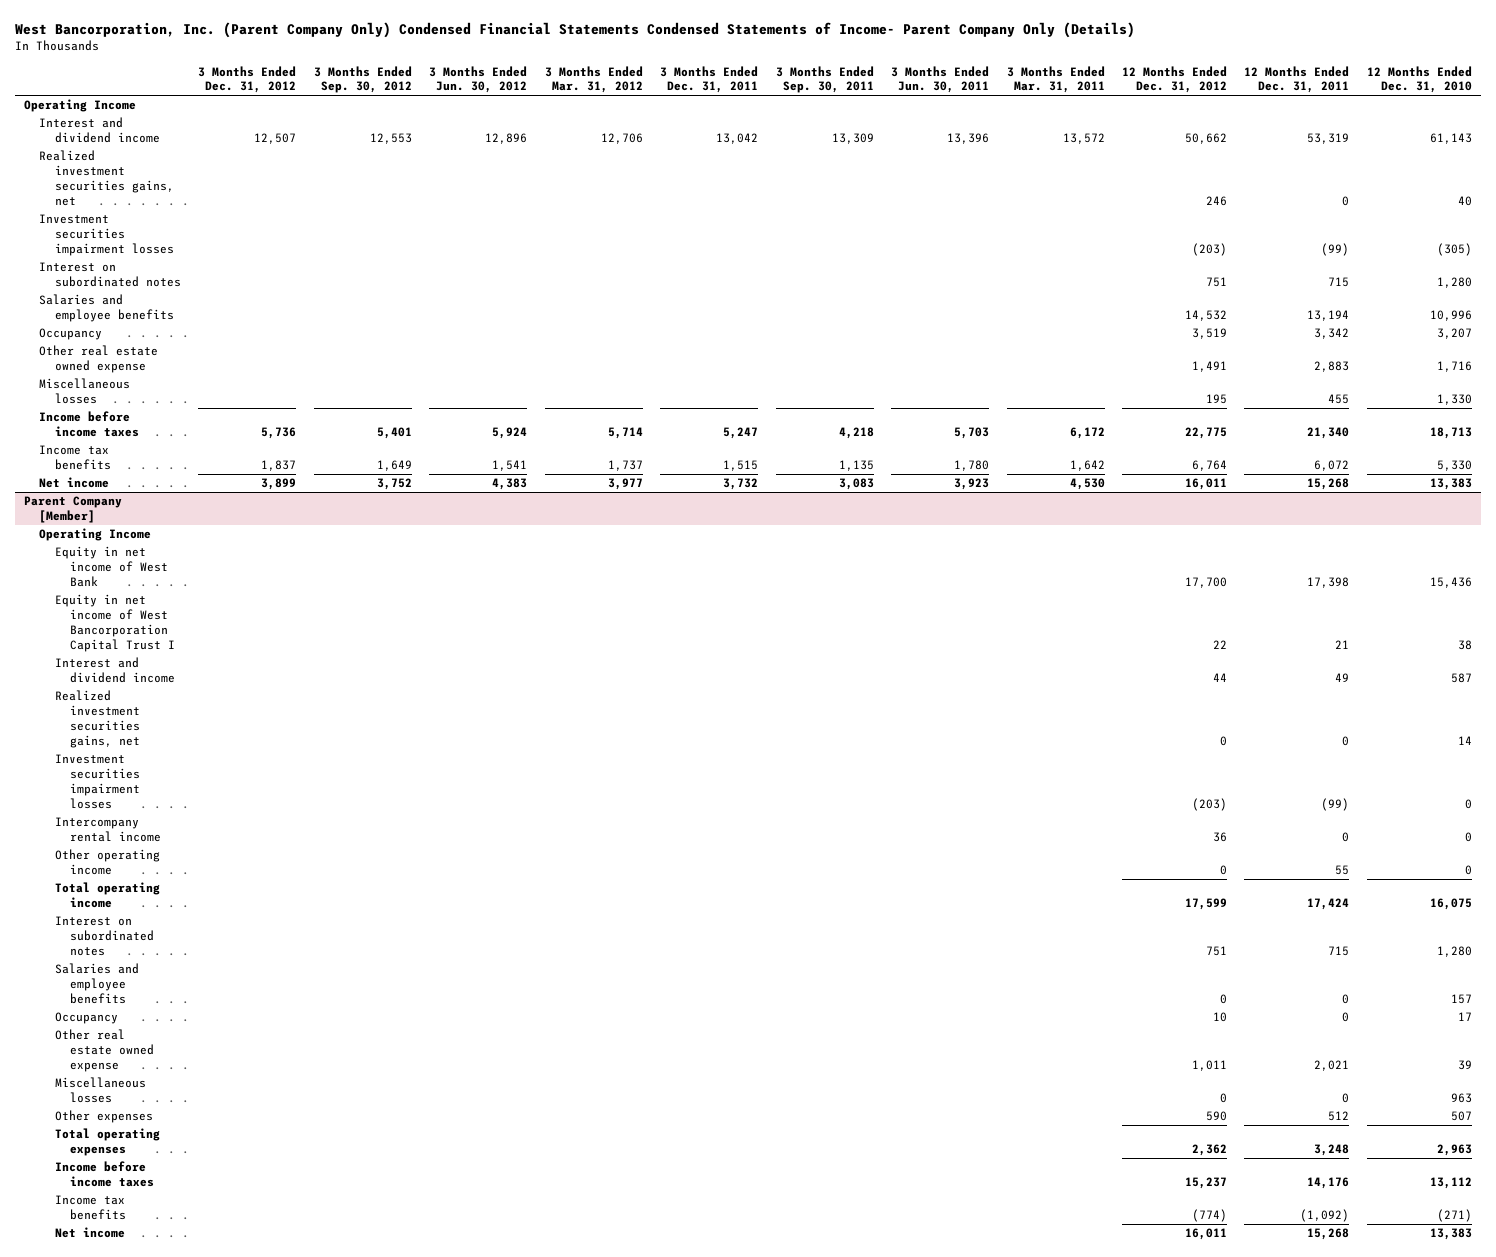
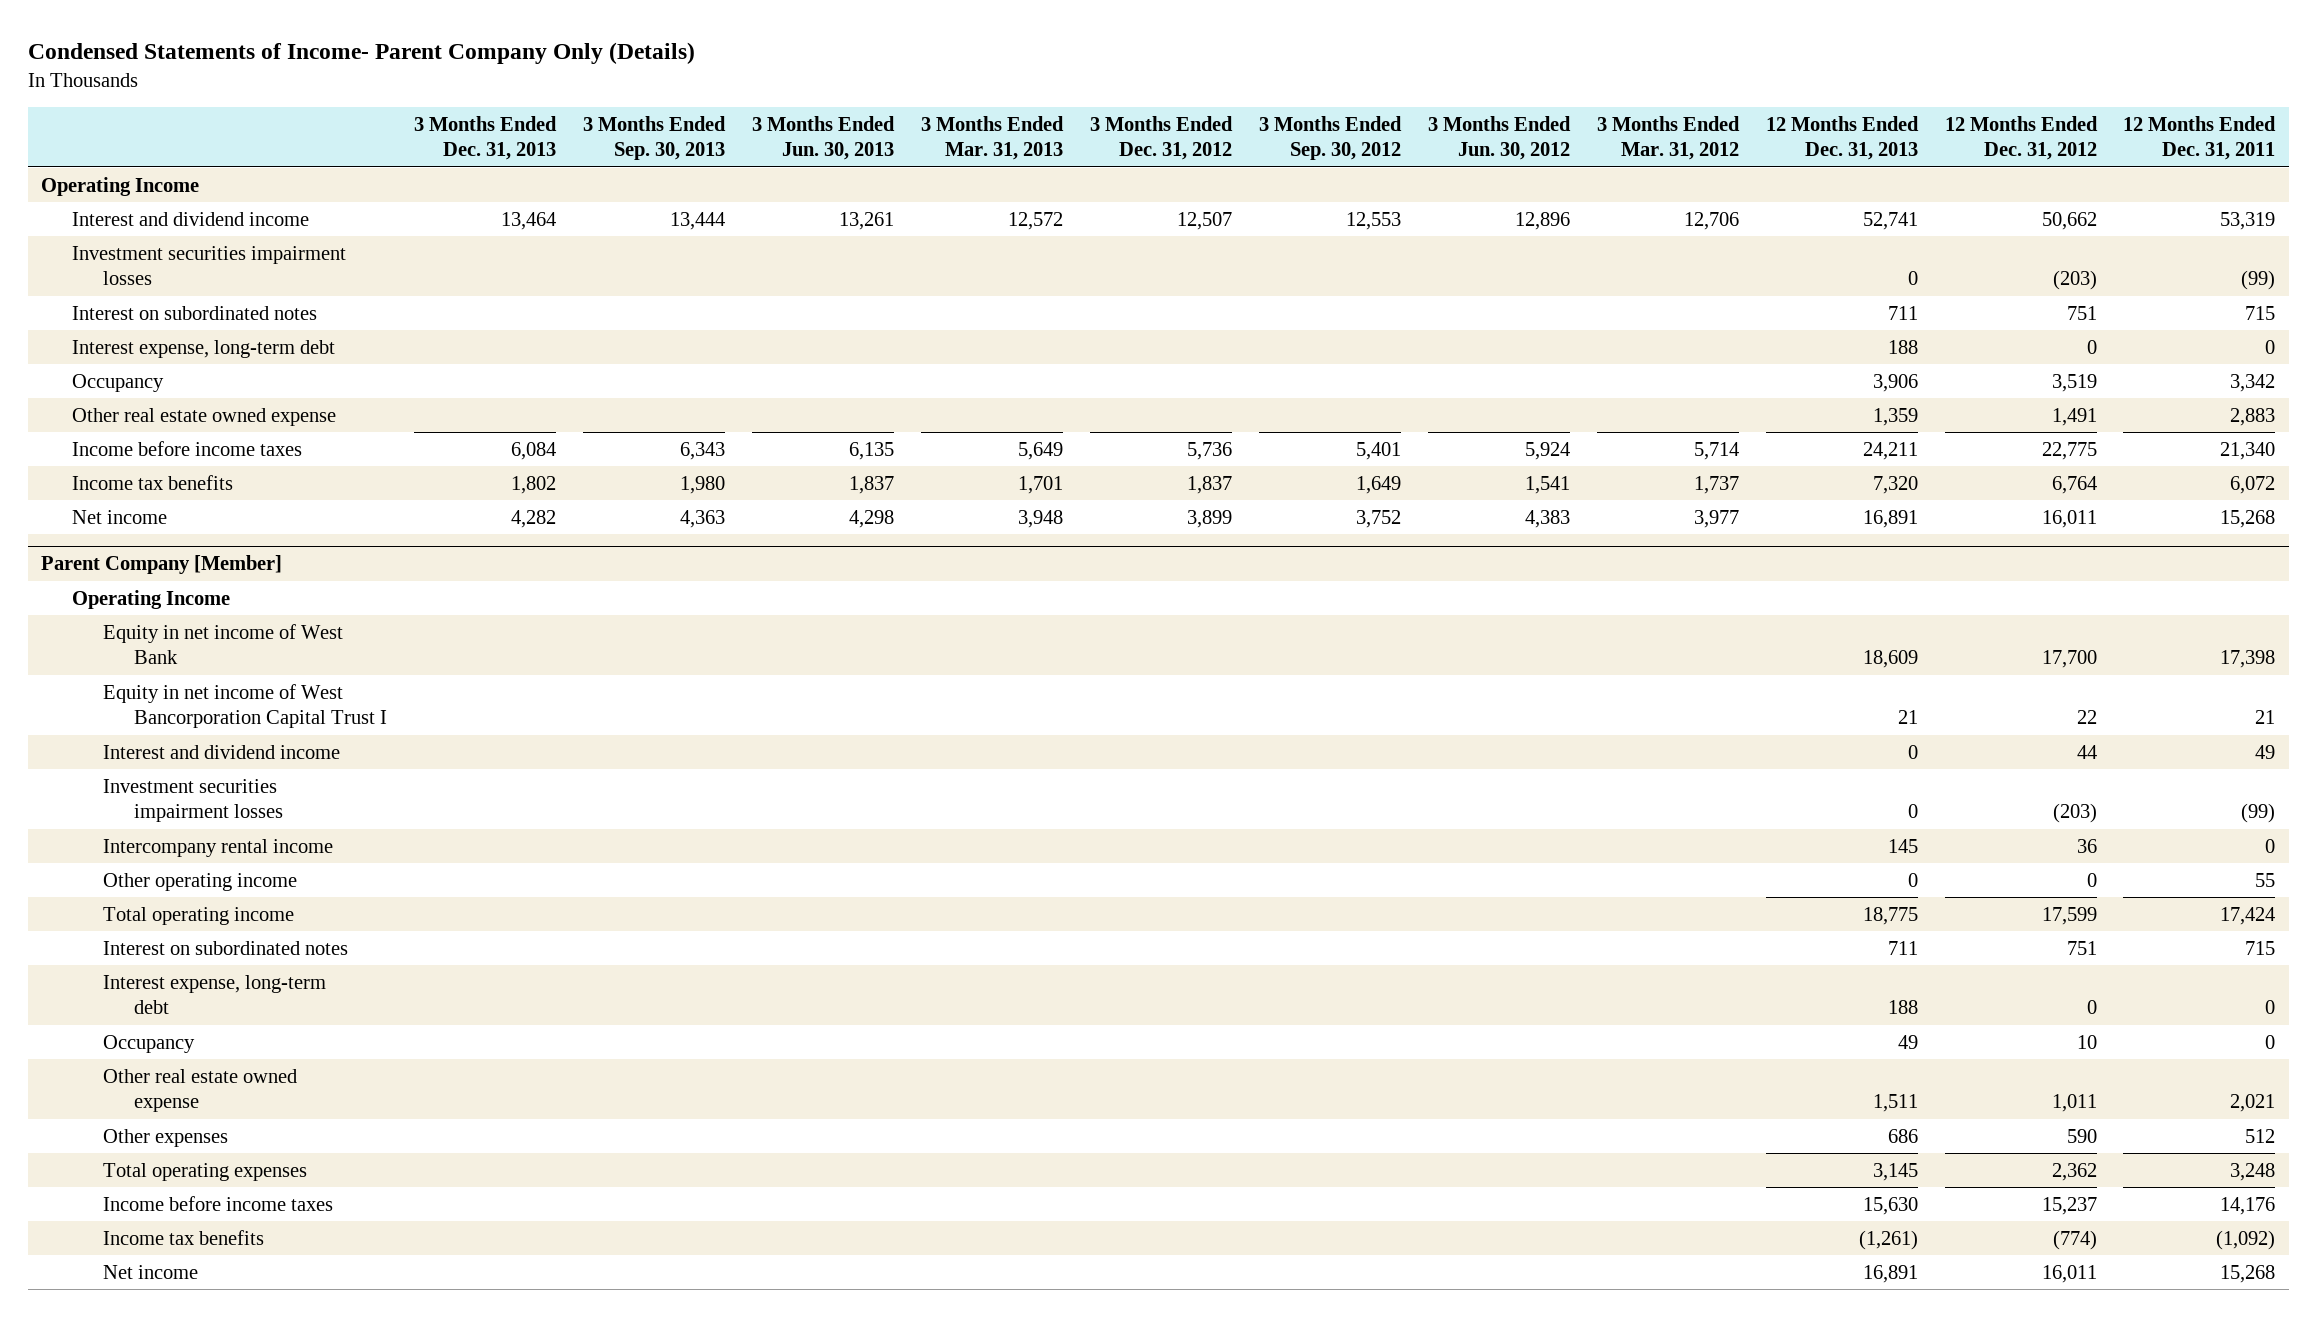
[14,21,1135,38] West Bancorporation, Inc. (Parent Company Only) Condensed Financial Statements Condensed Statements of Income- Parent Company Only (Details) -> [27,42,695,65] Condensed Statements of Income- Parent Company Only (Details)
[660,65,759,94] 3 Months Ended Dec. 31, 2011 -> none
[775,65,874,94] 3 Months Ended Sep. 30, 2011 -> none
[891,65,990,94] 3 Months Ended Jun. 30, 2011 -> none
[1006,65,1105,94] 3 Months Ended Mar. 31, 2011 -> none
[1366,65,1472,94] 12 Months Ended Dec. 31, 2010 -> none
none -> [414,115,558,161] 3 Months Ended Dec. 31, 2013
none -> [583,115,727,161] 3 Months Ended Sep. 30, 2013
none -> [752,115,896,161] 3 Months Ended Jun. 30, 2013
none -> [921,115,1065,161] 3 Months Ended Mar. 31, 2013
none -> [1765,115,1919,161] 12 Months Ended Dec. 31, 2013
[39,150,174,206] Realized investment securities gains, net -> none
[39,294,174,323] Salaries and employee benefits -> none
none -> [72,339,336,358] Interest expense, long-term debt
[39,378,131,405] Miscellaneous losses -> none
[54,690,141,748] Realized investment securities gains, net -> none
[54,963,139,1004] Salaries and employee benefits -> none
none -> [103,974,327,1014] Interest expense, long-term debt
[54,1077,146,1104] Miscellaneous losses -> none

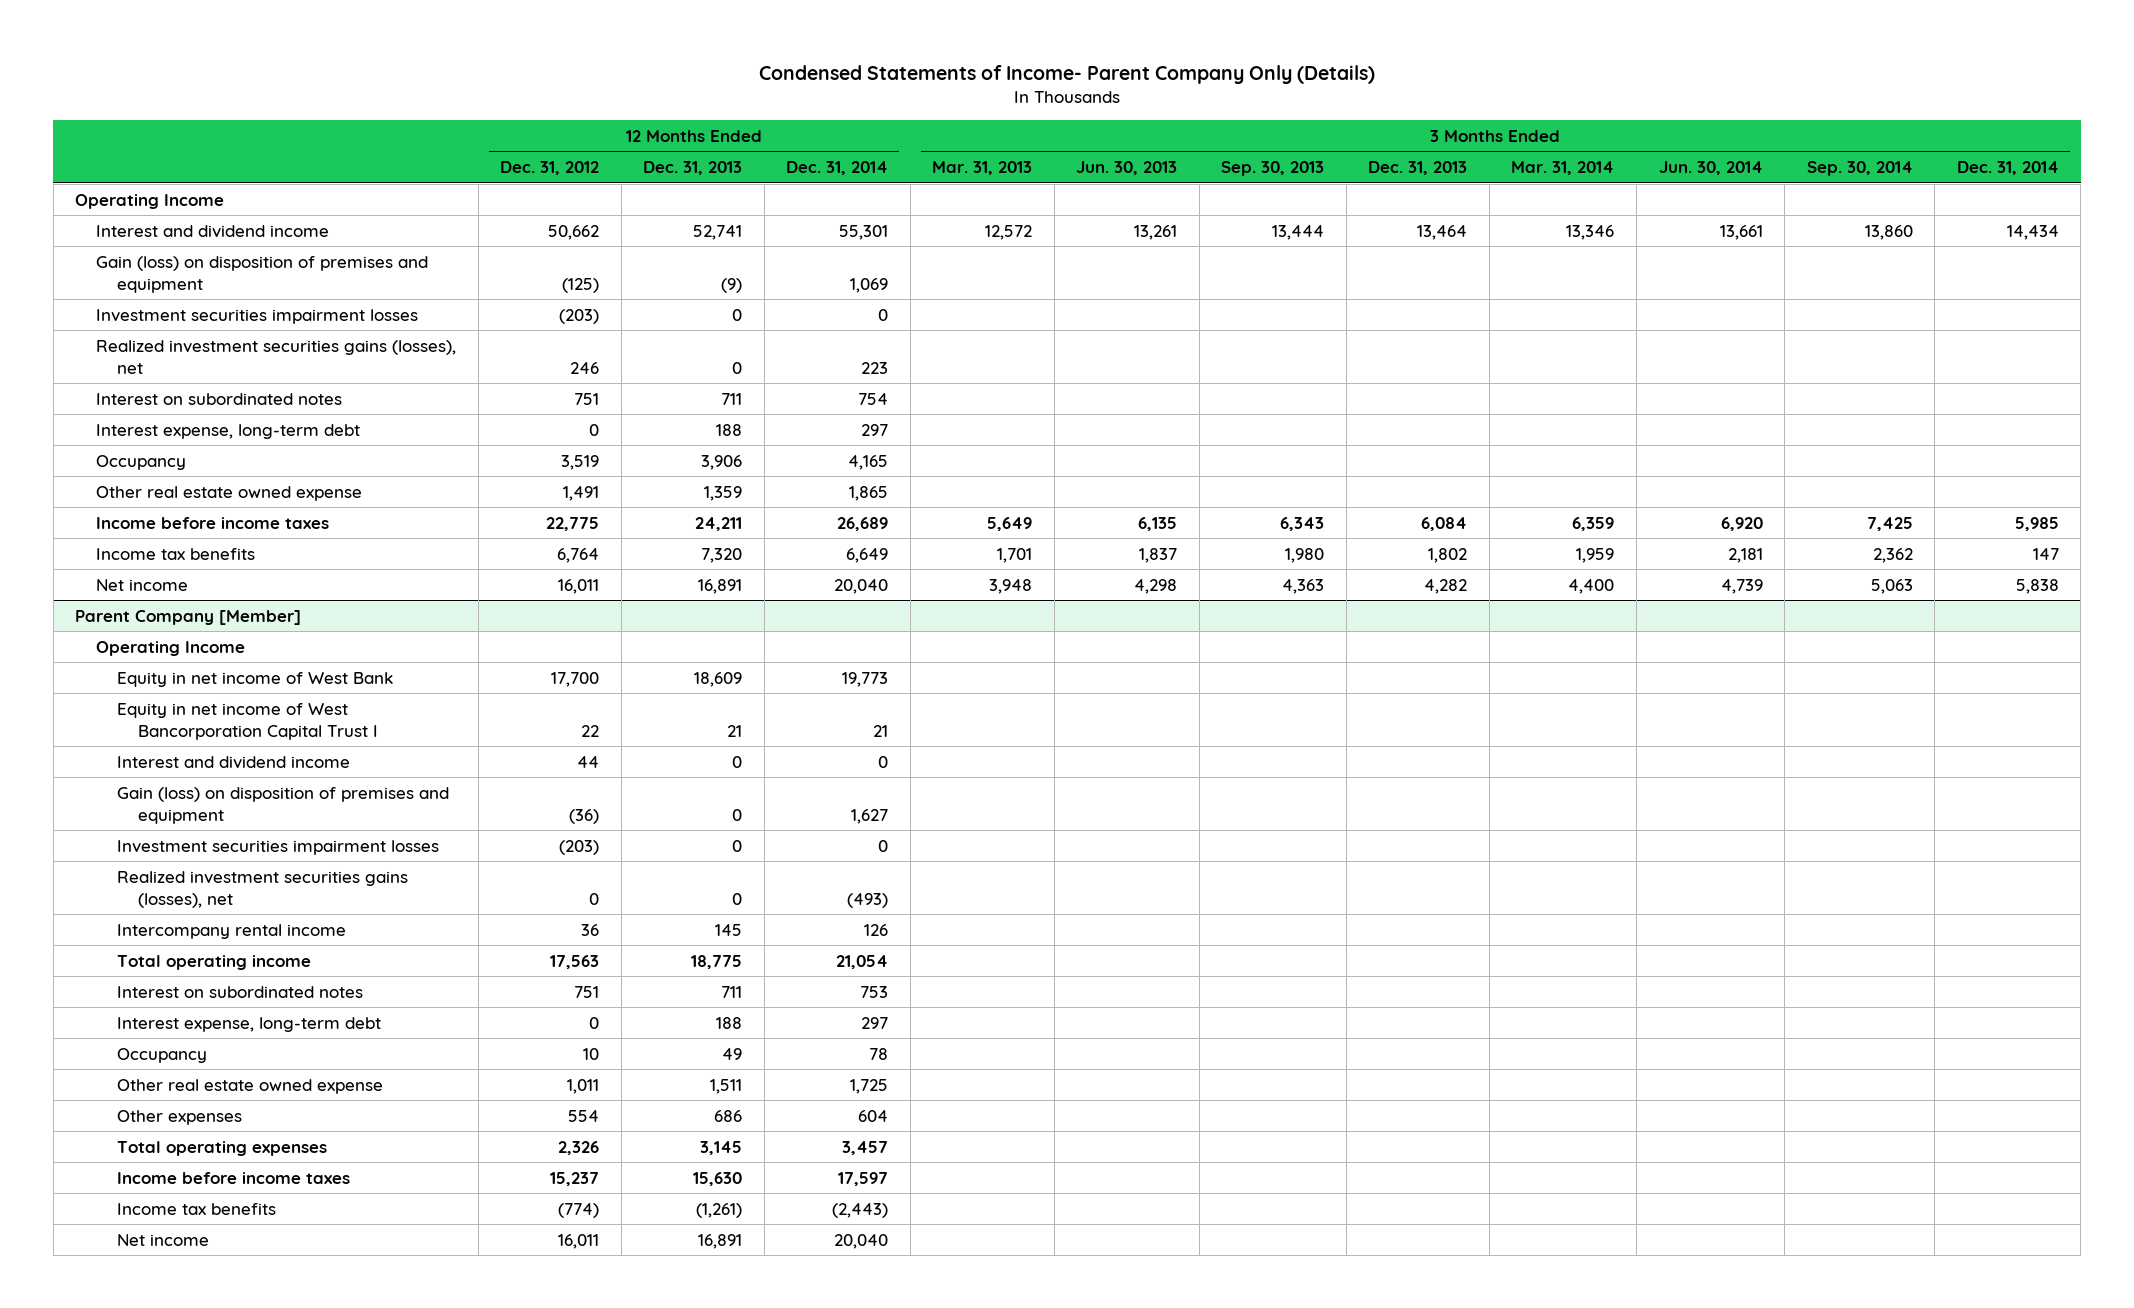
[1089,115,1233,161] 3 Months Ended Dec. 31, 2012 -> none
[1258,115,1402,161] 3 Months Ended Sep. 30, 2012 -> none
[1427,115,1571,161] 3 Months Ended Jun. 30, 2012 -> none
[1596,115,1740,161] 3 Months Ended Mar. 31, 2012 -> none
[2123,115,2277,161] 12 Months Ended Dec. 31, 2011 -> none
none -> [786,161,889,176] Dec. 31, 2014
none -> [1511,161,1615,176] Mar. 31, 2014
none -> [1658,161,1763,176] Jun. 30, 2014
none -> [1806,161,1913,177] Sep. 30, 2014
none -> [1956,161,2059,176] Dec. 31, 2014
none -> [95,255,428,293] Gain (loss) on disposition of premises and equipment
none -> [95,339,456,374] Realized investment securities gains (losses), net
none -> [116,786,449,824] Gain (loss) on disposition of premises and equipment
none -> [116,870,408,908] Realized investment securities gains (losses), net
[103,872,298,891] Other operating income -> none
[2041,906,2097,925] 17,599 -> [550,954,600,969] 17,563
[2066,1128,2097,1143] 590 -> [568,1109,600,1122] 554
[2051,1162,2097,1181] 2,362 -> [558,1140,600,1155] 2,326

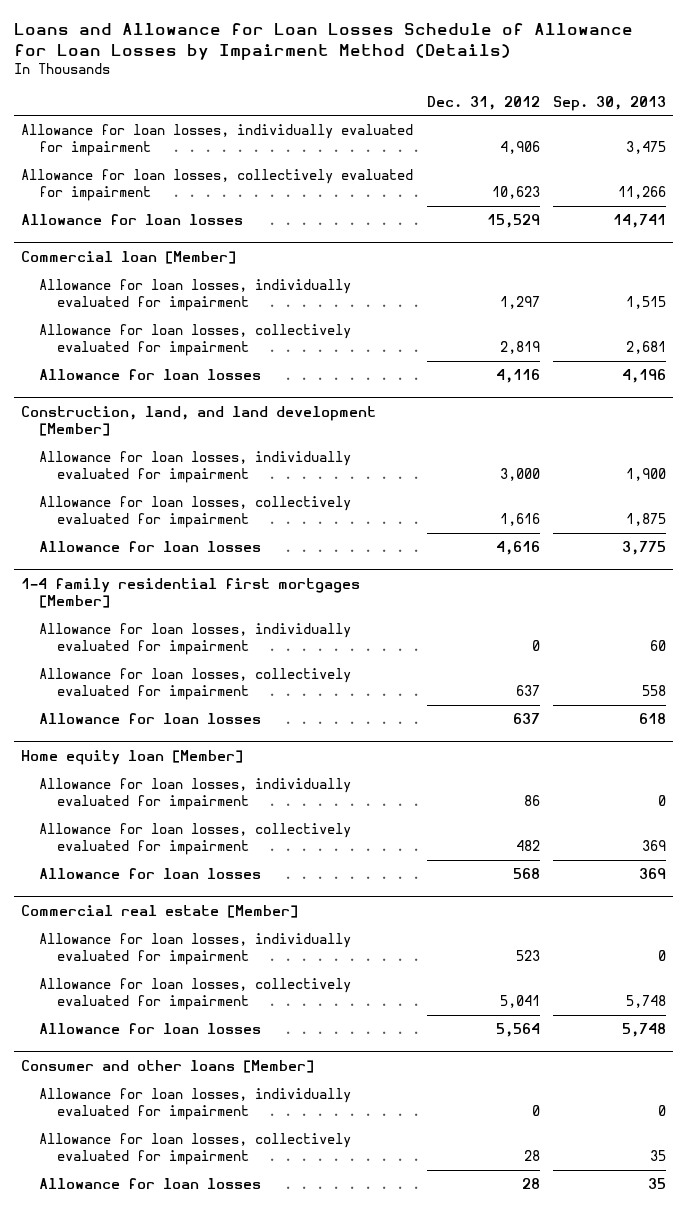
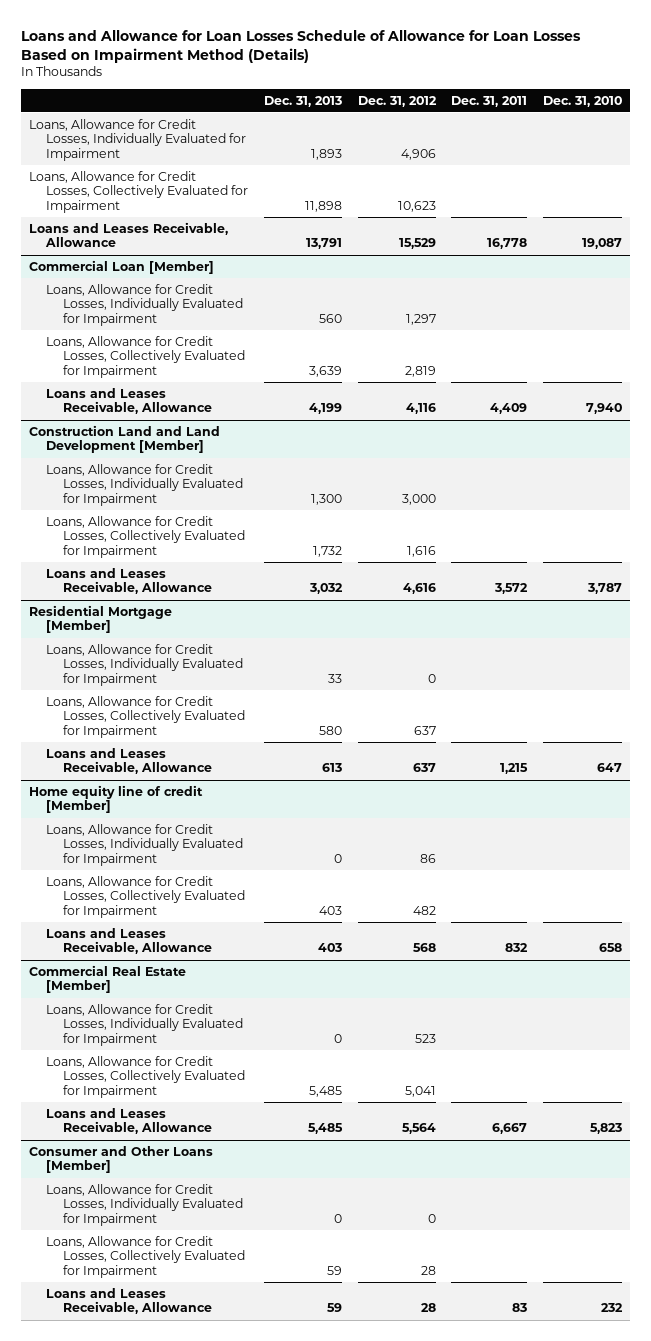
[14,22,634,60] Loans and Allowance for Loan Losses Schedule of Allowance for Loan Losses by Impairment Method (Details) -> [21,29,582,63] Loans and Allowance for Loan Losses Schedule of Allowance for Loan Losses Based on Impairment Method (Details)
[553,95,667,111] Sep. 30, 2013 -> none
none -> [263,95,342,107] Dec. 31, 2013
none -> [451,95,528,107] Dec. 31, 2011
none -> [543,95,623,107] Dec. 31, 2010
[20,577,360,609] 1-4 family residential first mortgages [Member] -> none
[20,749,243,765] Home equity loan [Member] -> none
[20,124,413,157] Allowance for loan losses, individually evaluated for impairment -> [29,118,247,162] Loans, Allowance for Credit Losses, Individually Evaluated for Impairment
[20,169,413,202] Allowance for loan losses, collectively evaluated for impairment -> [29,170,249,214] Loans, Allowance for Credit Losses, Collectively Evaluated for Impairment
[20,214,243,226] Allowance for loan losses -> [29,221,229,248] Loans and Leases Receivable, Allowance
[20,250,236,264] Commercial loan [Member] -> [29,259,215,274] Commercial Loan [Member]
[39,279,352,312] Allowance for loan losses, individually evaluated for impairment -> [46,283,244,327] Loans, Allowance for Credit Losses, Individually Evaluated for Impairment
[39,324,352,357] Allowance for loan losses, collectively evaluated for impairment -> [46,335,246,379] Loans, Allowance for Credit Losses, Collectively Evaluated for Impairment
[39,369,262,381] Allowance for loan losses -> [46,387,213,415] Loans and Leases Receivable, Allowance
[20,405,376,437] Construction, land, and land development [Member] -> [29,424,221,454] Construction Land and Land Development [Member]
[39,451,352,484] Allowance for loan losses, individually evaluated for impairment -> [46,463,244,507] Loans, Allowance for Credit Losses, Individually Evaluated for Impairment
[39,496,352,529] Allowance for loan losses, collectively evaluated for impairment -> [46,515,246,559] Loans, Allowance for Credit Losses, Collectively Evaluated for Impairment
[39,541,262,553] Allowance for loan losses -> [46,567,213,595] Loans and Leases Receivable, Allowance
none -> [29,604,173,634] Residential Mortgage [Member]
[39,623,352,656] Allowance for loan losses, individually evaluated for impairment -> [46,643,244,687] Loans, Allowance for Credit Losses, Individually Evaluated for Impairment
[39,668,352,701] Allowance for loan losses, collectively evaluated for impairment -> [46,695,246,739] Loans, Allowance for Credit Losses, Collectively Evaluated for Impairment
[39,713,262,725] Allowance for loan losses -> [46,747,213,775] Loans and Leases Receivable, Allowance
none -> [29,784,204,814] Home equity line of credit [Member]
[39,778,352,811] Allowance for loan losses, individually evaluated for impairment -> [46,823,244,867] Loans, Allowance for Credit Losses, Individually Evaluated for Impairment
[39,823,352,856] Allowance for loan losses, collectively evaluated for impairment -> [46,875,246,919] Loans, Allowance for Credit Losses, Collectively Evaluated for Impairment
[39,868,262,880] Allowance for loan losses -> [46,927,213,955] Loans and Leases Receivable, Allowance
[20,904,298,918] Commercial real estate [Member] -> [29,964,187,994] Commercial Real Estate [Member]
[39,933,352,966] Allowance for loan losses, individually evaluated for impairment -> [46,1003,244,1047] Loans, Allowance for Credit Losses, Individually Evaluated for Impairment
[39,978,352,1011] Allowance for loan losses, collectively evaluated for impairment -> [46,1055,246,1099] Loans, Allowance for Credit Losses, Collectively Evaluated for Impairment
[39,1023,262,1035] Allowance for loan losses -> [46,1107,213,1135] Loans and Leases Receivable, Allowance
[20,1059,314,1073] Consumer and other loans [Member] -> [29,1145,214,1174] Consumer and Other Loans [Member]
[39,1088,352,1121] Allowance for loan losses, individually evaluated for impairment -> [46,1183,244,1227] Loans, Allowance for Credit Losses, Individually Evaluated for Impairment
[39,1133,352,1166] Allowance for loan losses, collectively evaluated for impairment -> [46,1235,246,1279] Loans, Allowance for Credit Losses, Collectively Evaluated for Impairment
[39,1178,262,1190] Allowance for loan losses -> [46,1287,213,1315] Loans and Leases Receivable, Allowance

